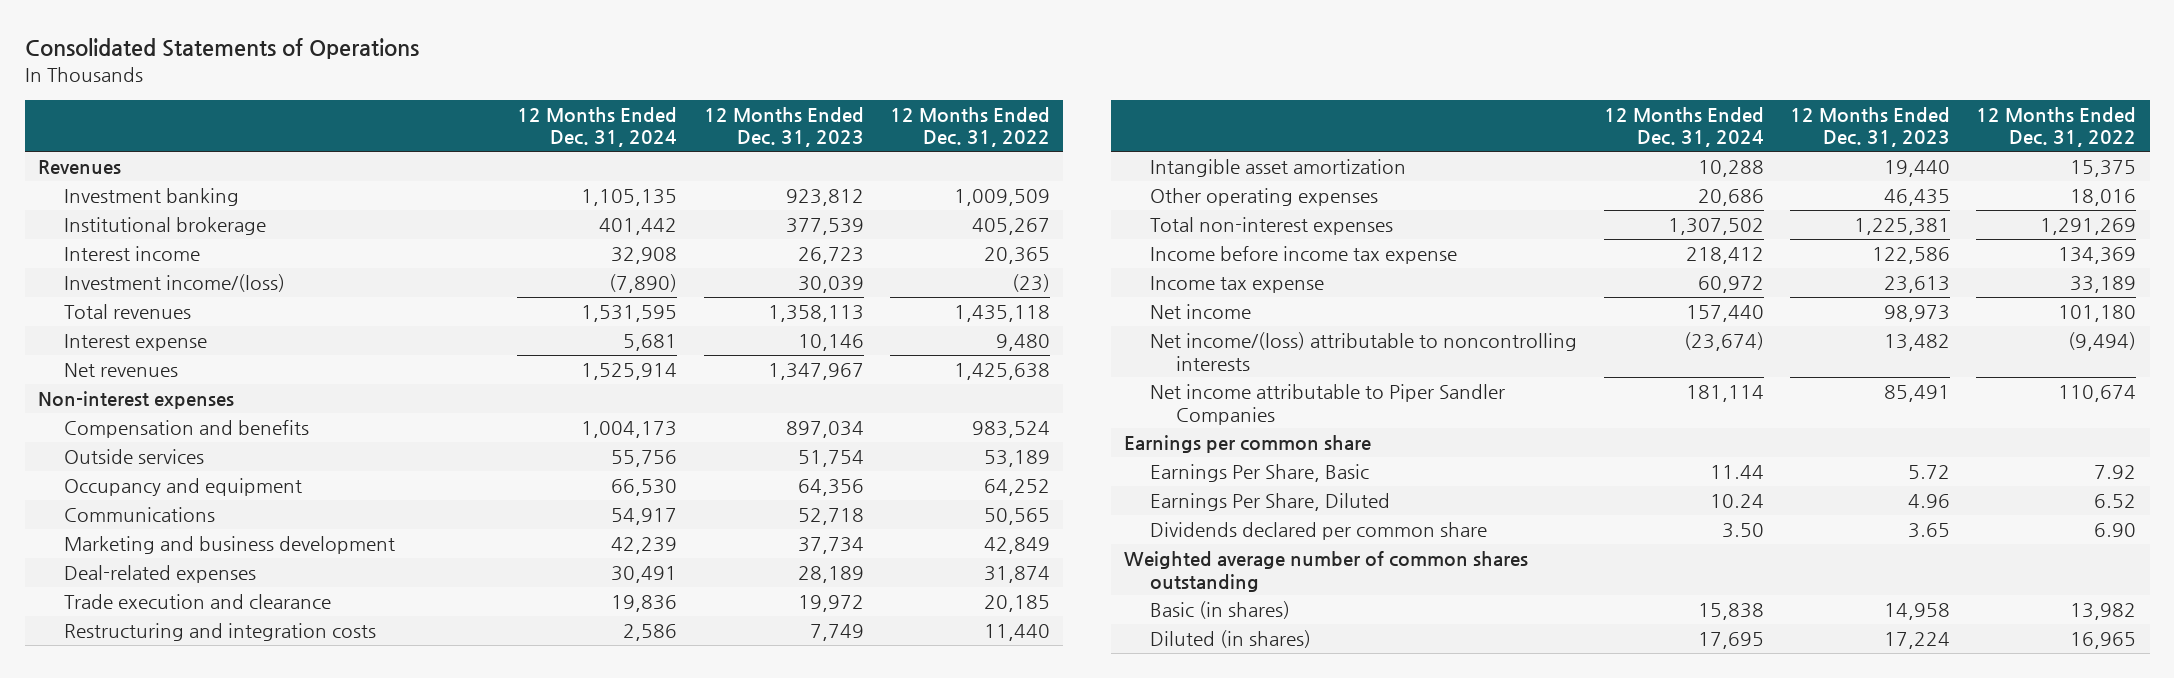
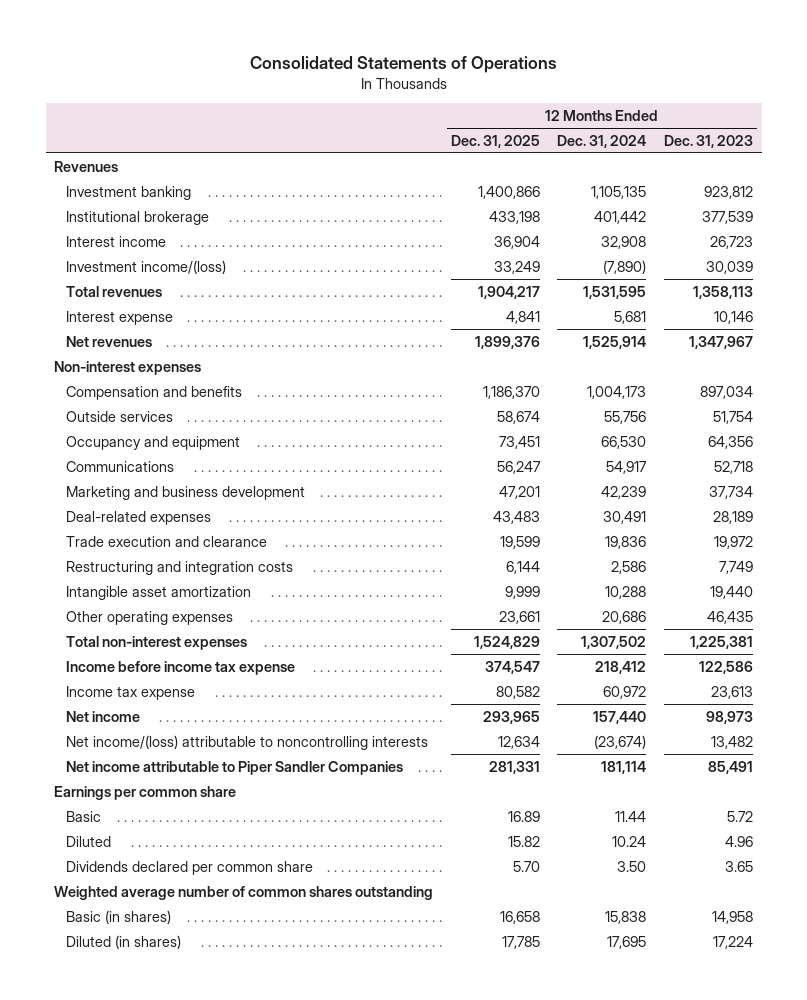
[889,106,1050,148] 12 Months Ended Dec. 31, 2022 -> none
none -> [450,134,540,148] Dec. 31, 2025
[1150,464,1370,483] Earnings Per Share, Basic -> [66,810,102,822] Basic
[1150,493,1391,512] Earnings Per Share, Diluted -> [66,835,112,847] Diluted

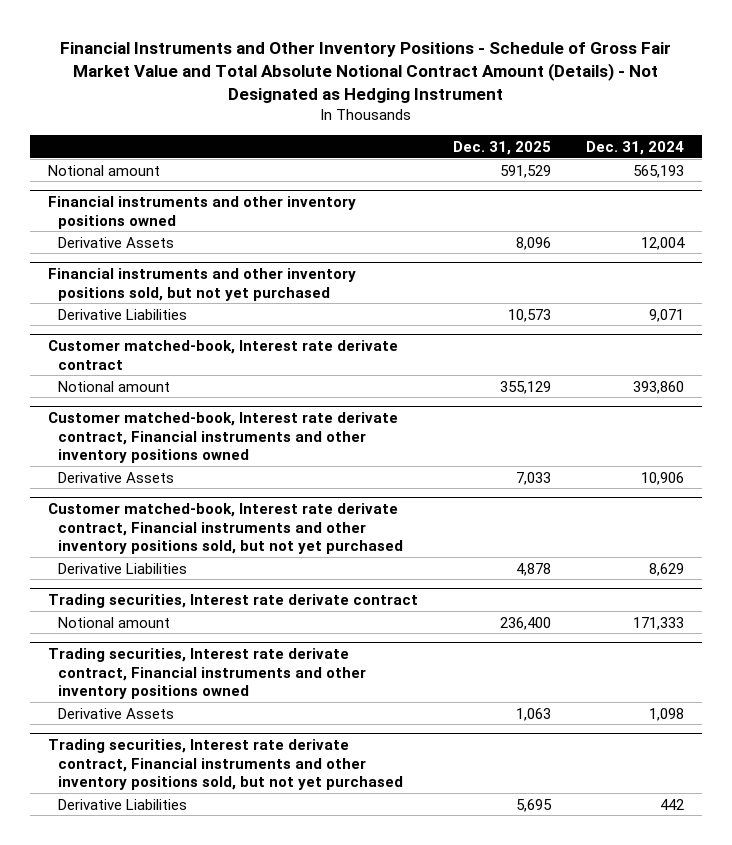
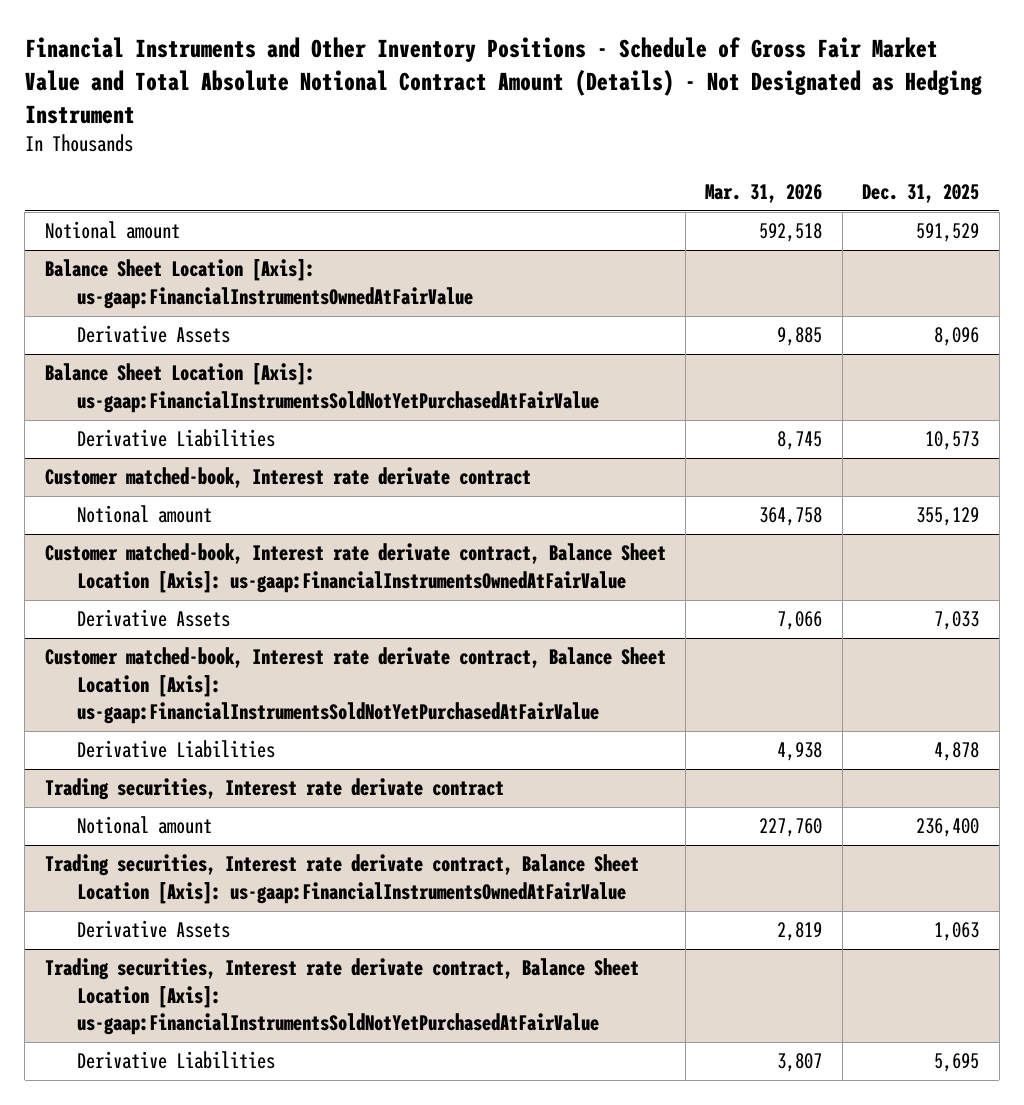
[586,140,685,155] Dec. 31, 2024 -> none
none -> [705,184,823,204] Mar. 31, 2026
[47,195,356,229] Financial instruments and other inventory positions owned -> [44,259,474,309] Balance Sheet Location [Axis]: us-gaap:FinancialInstrumentsOwnedAtFairValue
[47,267,356,301] Financial instruments and other inventory positions sold, but not yet purchased -> [44,363,600,413] Balance Sheet Location [Axis]: us-gaap:FinancialInstrumentsSoldNotYetPurchasedAtFairValue
[47,411,398,464] Customer matched-book, Interest rate derivate contract, Financial instruments and other inventory positions owned -> none
none -> [44,543,666,593] Customer matched-book, Interest rate derivate contract, Balance Sheet Location [Axis]: us-gaap:FinancialInstrumentsOwnedAtFairValue
[47,502,404,555] Customer matched-book, Interest rate derivate contract, Financial instruments and other inventory positions sold, but not yet purchased -> none
none -> [44,647,666,725] Customer matched-book, Interest rate derivate contract, Balance Sheet Location [Axis]: us-gaap:FinancialInstrumentsSoldNotYetPurchasedAtFairValue
[47,647,367,700] Trading securities, Interest rate derivate contract, Financial instruments and other inventory positions owned -> none
none -> [44,854,639,904] Trading securities, Interest rate derivate contract, Balance Sheet Location [Axis]: us-gaap:FinancialInstrumentsOwnedAtFairValue
[47,738,404,791] Trading securities, Interest rate derivate contract, Financial instruments and other inventory positions sold, but not yet purchased -> none
none -> [44,958,639,1036] Trading securities, Interest rate derivate contract, Balance Sheet Location [Axis]: us-gaap:FinancialInstrumentsSoldNotYetPurchasedAtFairValue

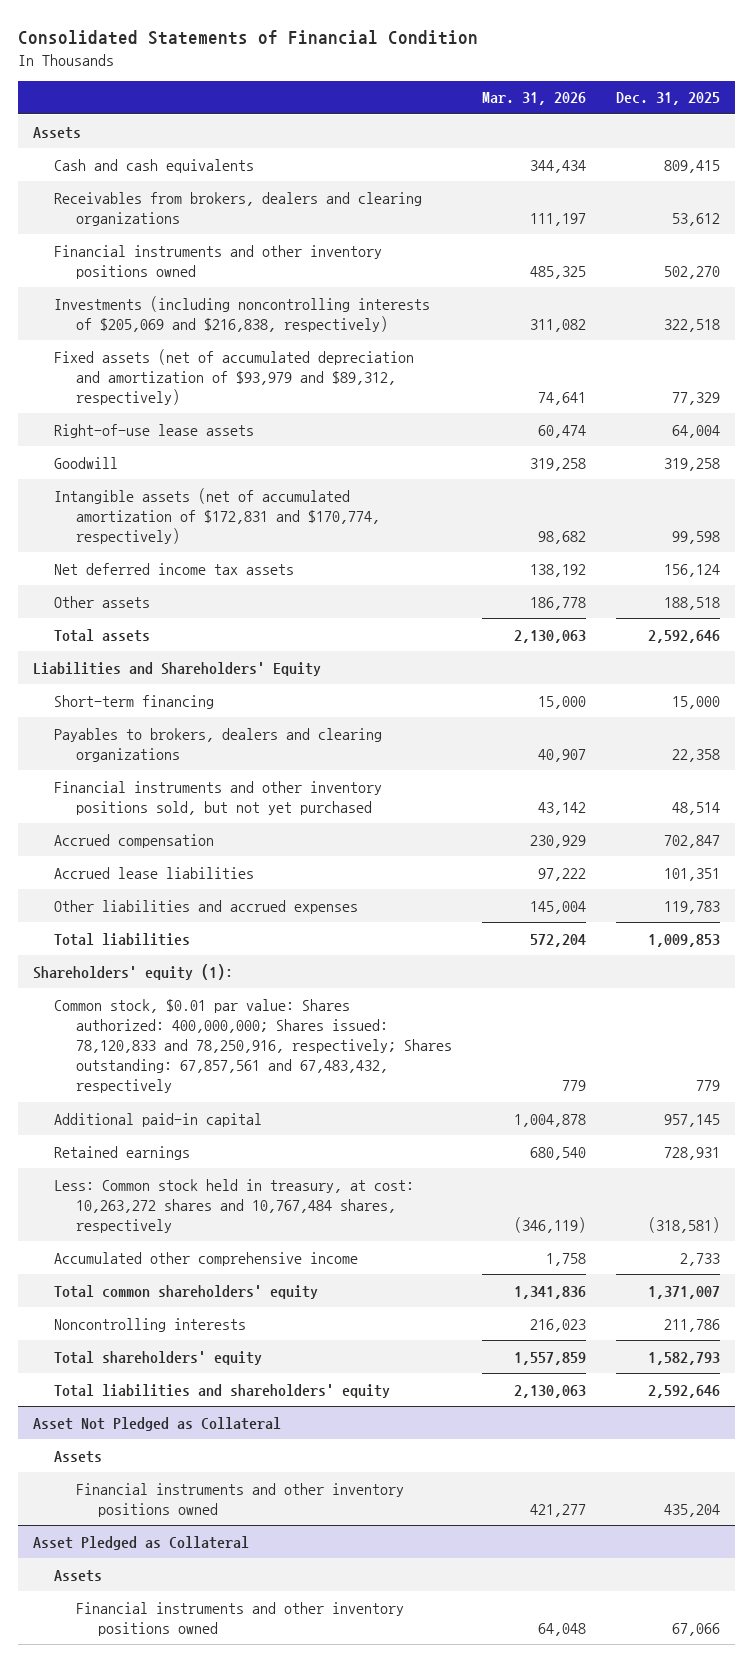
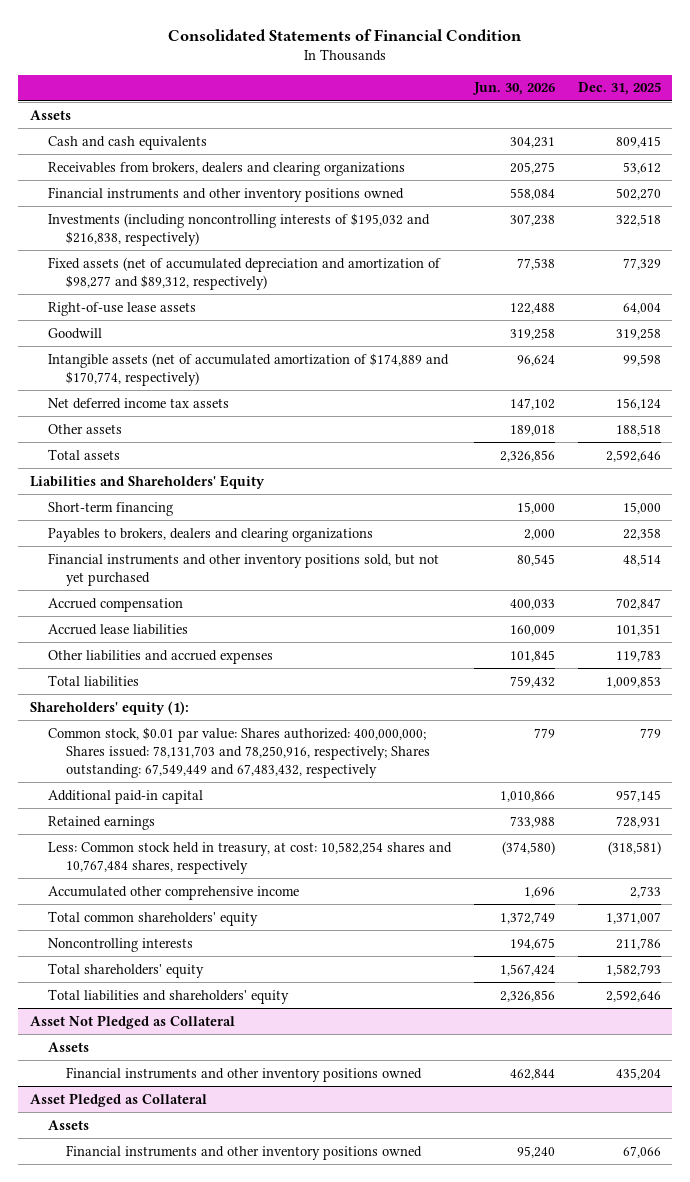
[482,92,587,106] Mar. 31, 2026 -> none
none -> [471,82,555,96] Jun. 30, 2026
[54,295,431,332] Investments (including noncontrolling interests of $205,069 and $216,838, respectively) -> [47,212,430,246] Investments (including noncontrolling interests of $195,032 and $216,838, respectively)
[54,348,415,406] Fixed assets (net of accumulated depreciation and amortization of $93,979 and $89,312, respectively) -> [47,256,441,290] Fixed assets (net of accumulated depreciation and amortization of $98,277 and $89,312, respectively)
[54,487,381,545] Intangible assets (net of accumulated amortization of $172,831 and $170,774, respectively) -> [47,352,449,386] Intangible assets (net of accumulated amortization of $174,889 and $170,774, respectively)
[54,998,453,1094] Common stock, $0.01 par value: Shares authorized: 400,000,000; Shares issued: 78,120,833 and 78,250,916, respectively; Shares outstanding: 67,857,561 and 67,483,432, respectively -> [47,726,430,779] Common stock, $0.01 par value: Shares authorized: 400,000,000; Shares issued: 78,131,703 and 78,250,916, respectively; Shares outstanding: 67,549,449 and 67,483,432, respectively
[54,1178,415,1234] Less: Common stock held in treasury, at cost: 10,263,272 shares and 10,767,484 shares, respectively -> [47,841,452,874] Less: Common stock held in treasury, at cost: 10,582,254 shares and 10,767,484 shares, respectively

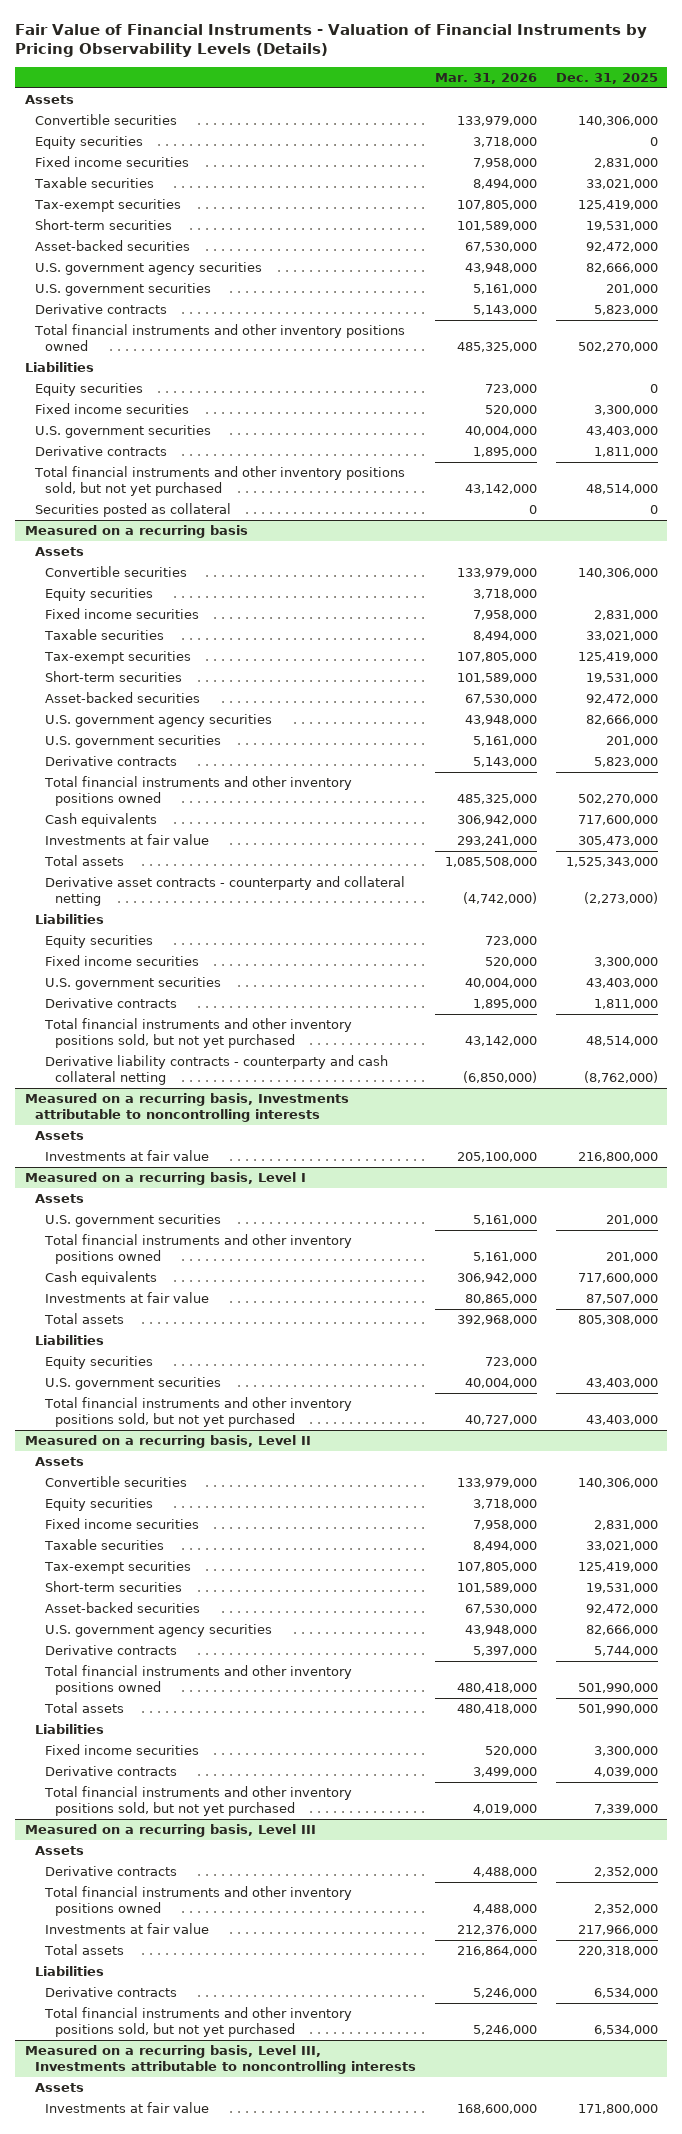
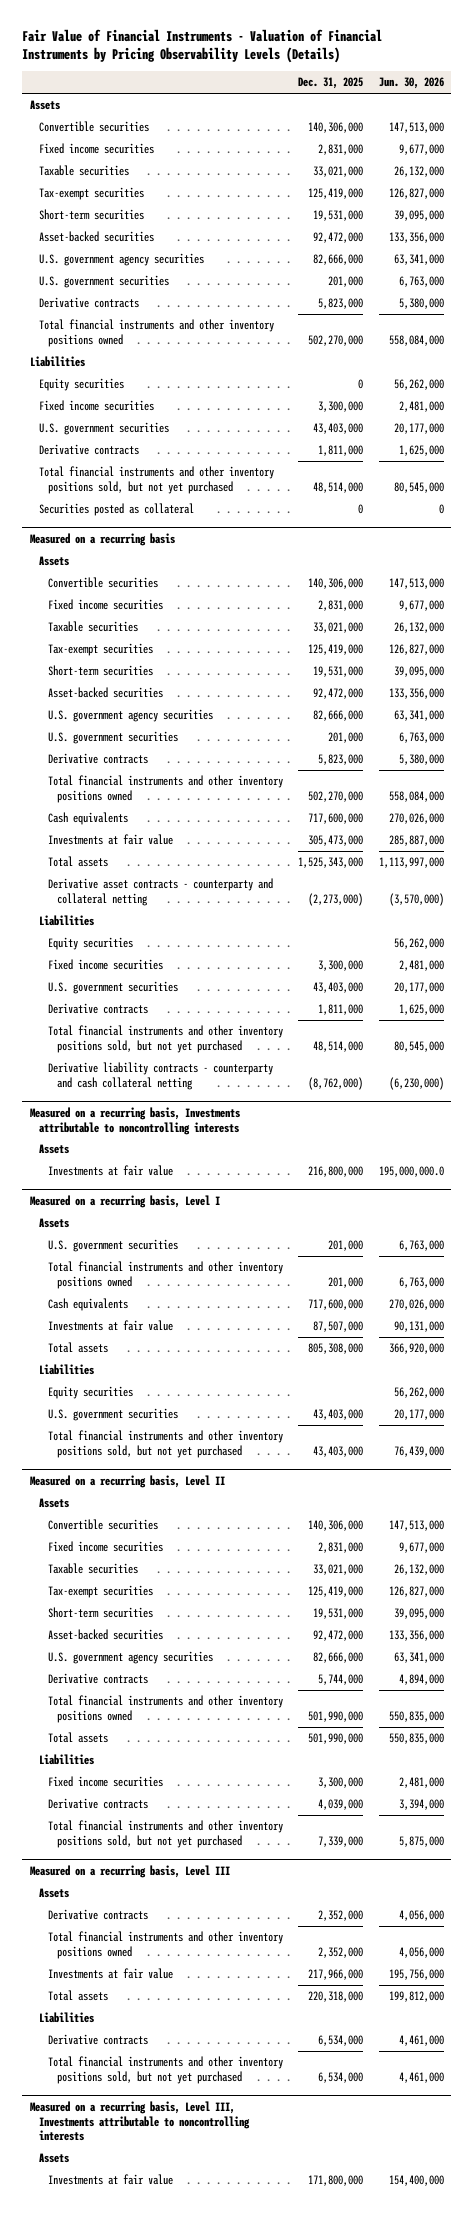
[434,72,537,84] Mar. 31, 2026 -> none
none -> [378,77,444,90] Jun. 30, 2026
[34,136,143,150] Equity securities -> none
[44,588,153,602] Equity securities -> none
[44,1498,153,1512] Equity securities -> none

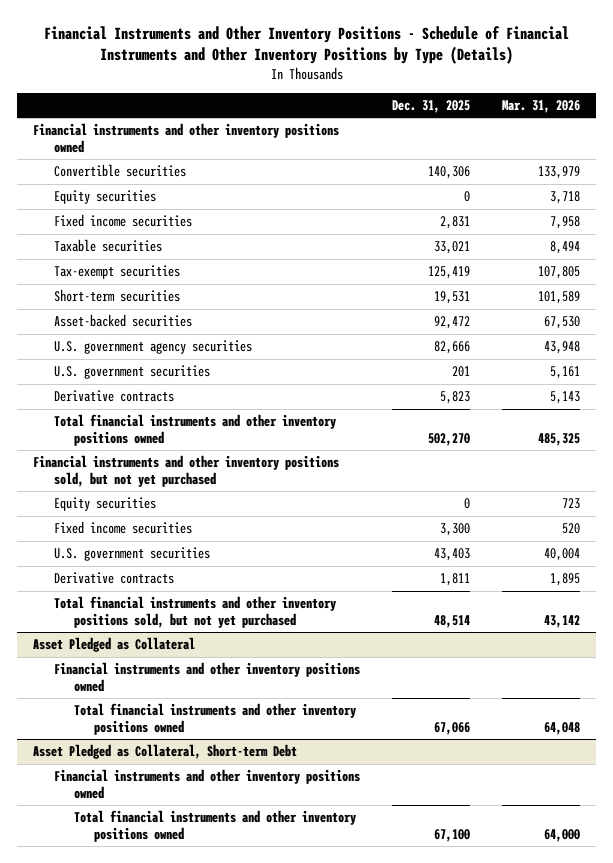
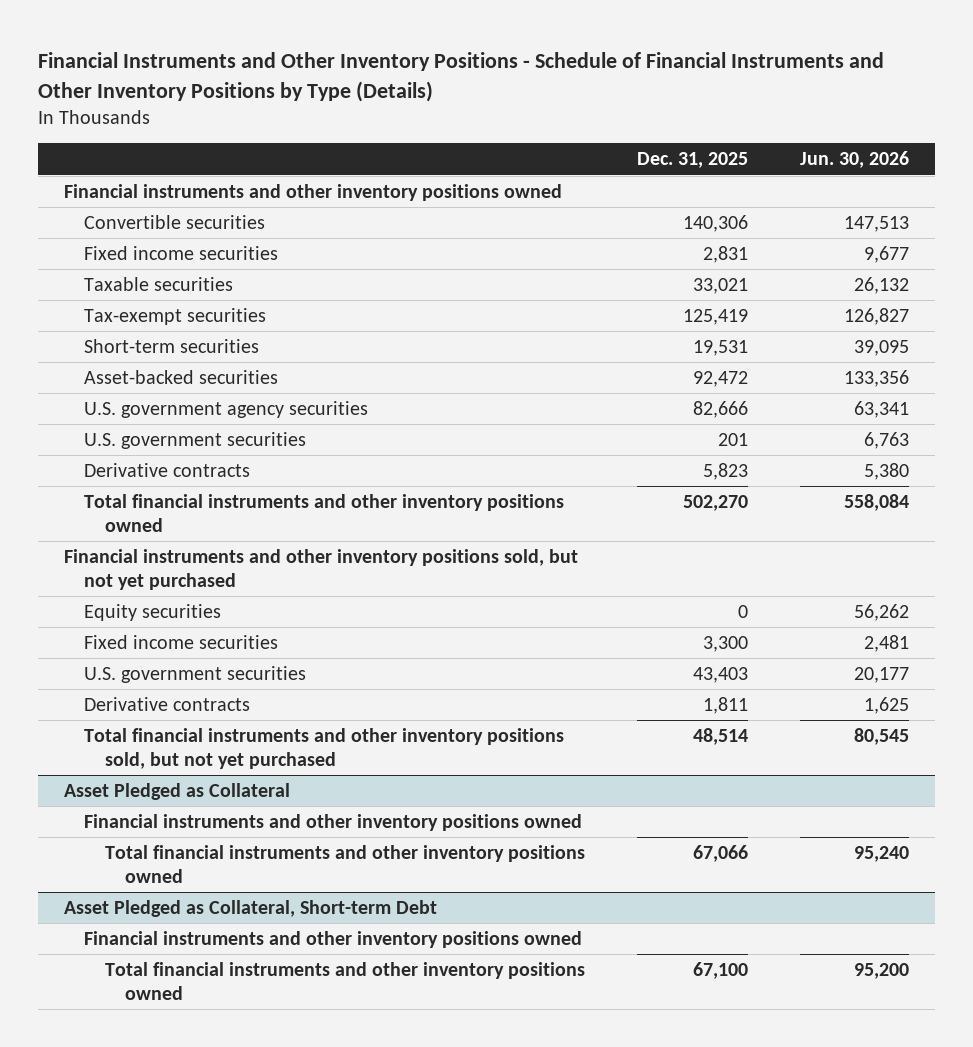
[501,99,580,113] Mar. 31, 2026 -> none
none -> [799,151,909,169] Jun. 30, 2026
[53,190,156,205] Equity securities -> none

